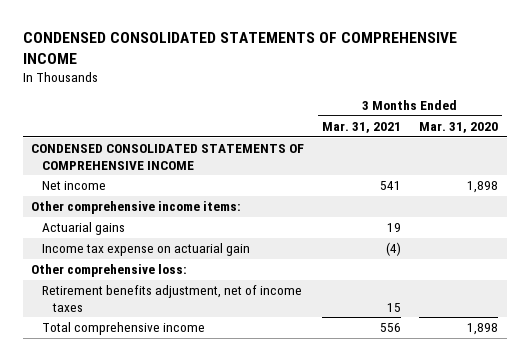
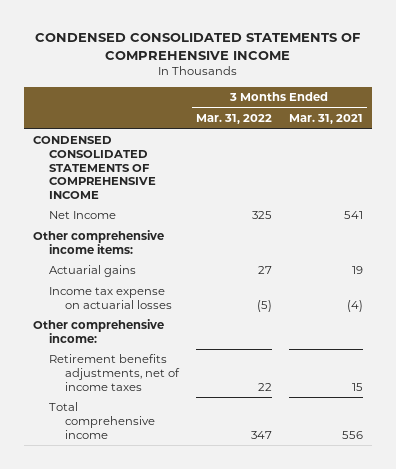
[418,121,498,133] Mar. 31, 2020 -> none
none -> [195,114,272,125] Mar. 31, 2022
[42,181,107,191] Net income -> [48,211,116,220] Net Income
[42,243,251,257] Income tax expense on actuarial gain -> [48,287,172,310] Income tax expense on actuarial losses
[31,264,188,278] Other comprehensive loss: -> [32,319,164,344] Other comprehensive income:
[42,285,303,312] Retirement benefits adjustment, net of income taxes -> [48,354,180,391] Retirement benefits adjustments, net of income taxes

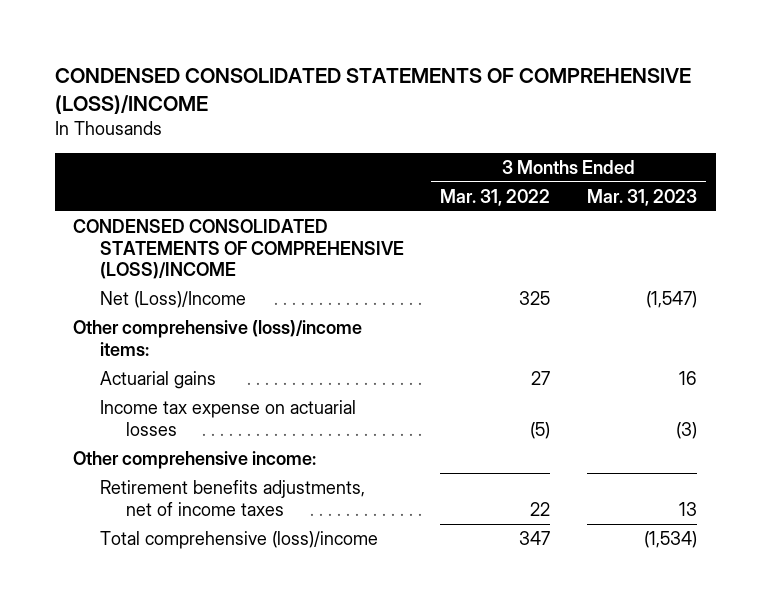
[34,33,360,60] CONDENSED CONSOLIDATED STATEMENTS OF COMPREHENSIVE INCOME -> [54,67,691,114] CONDENSED CONSOLIDATED STATEMENTS OF COMPREHENSIVE (LOSS)/INCOME
[289,114,364,125] Mar. 31, 2021 -> none
none -> [587,188,698,206] Mar. 31, 2023
[32,136,156,200] CONDENSED CONSOLIDATED STATEMENTS OF COMPREHENSIVE INCOME -> [73,218,404,280] CONDENSED CONSOLIDATED STATEMENTS OF COMPREHENSIVE (LOSS)/INCOME
[48,211,116,220] Net Income -> [99,290,246,308] Net (Loss)/Income
[32,230,164,255] Other comprehensive income items: -> [73,319,363,356] Other comprehensive (loss)/income items:
[48,402,155,439] Total comprehensive income -> [99,530,378,549] Total comprehensive (loss)/income

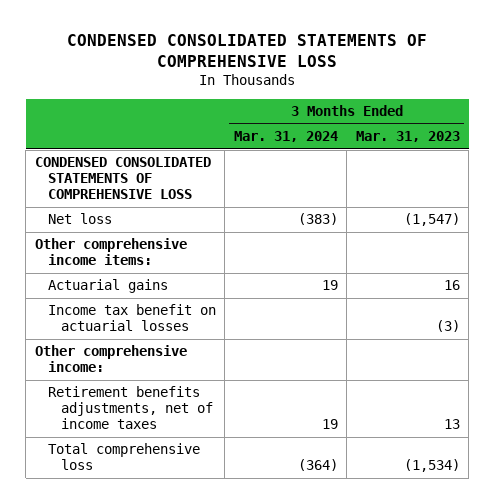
[54,67,691,114] CONDENSED CONSOLIDATED STATEMENTS OF COMPREHENSIVE (LOSS)/INCOME -> [67,34,428,68] CONDENSED CONSOLIDATED STATEMENTS OF COMPREHENSIVE LOSS
[440,188,551,206] Mar. 31, 2022 -> none
none -> [233,131,338,143] Mar. 31, 2024
[73,218,404,280] CONDENSED CONSOLIDATED STATEMENTS OF COMPREHENSIVE (LOSS)/INCOME -> [34,157,211,200] CONDENSED CONSOLIDATED STATEMENTS OF COMPREHENSIVE LOSS
[99,290,246,308] Net (Loss)/Income -> [47,213,112,225] Net loss
[73,319,363,356] Other comprehensive (loss)/income items: -> [34,238,187,266] Other comprehensive income items:
[99,399,356,436] Income tax expense on actuarial losses -> [47,304,216,332] Income tax benefit on actuarial losses
[99,530,378,549] Total comprehensive (loss)/income -> [47,443,200,471] Total comprehensive loss

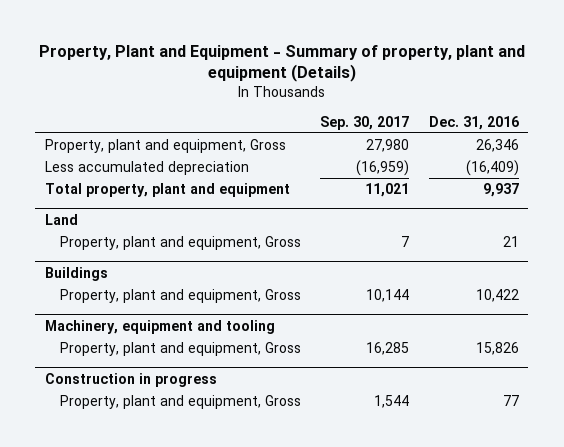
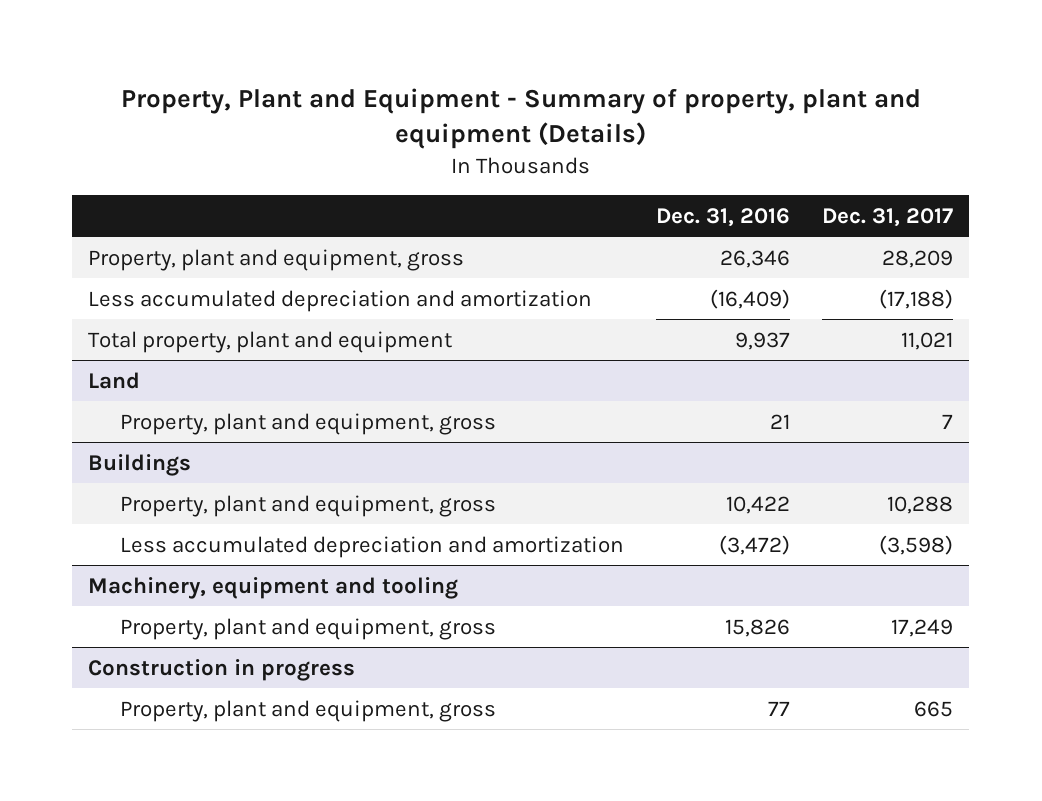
[320,115,410,130] Sep. 30, 2017 -> none
none -> [822,207,954,227] Dec. 31, 2017
[45,138,287,153] Property, plant and equipment, Gross -> [88,248,465,271] Property, plant and equipment, gross
[45,160,250,175] Less accumulated depreciation -> [88,289,593,312] Less accumulated depreciation and amortization
[60,235,302,250] Property, plant and equipment, Gross -> [119,412,496,435] Property, plant and equipment, gross
[60,288,302,303] Property, plant and equipment, Gross -> [119,494,496,517] Property, plant and equipment, gross
none -> [119,535,624,558] Less accumulated depreciation and amortization
[60,341,302,356] Property, plant and equipment, Gross -> [119,617,496,640] Property, plant and equipment, gross
[60,394,302,409] Property, plant and equipment, Gross -> [119,699,496,722] Property, plant and equipment, gross

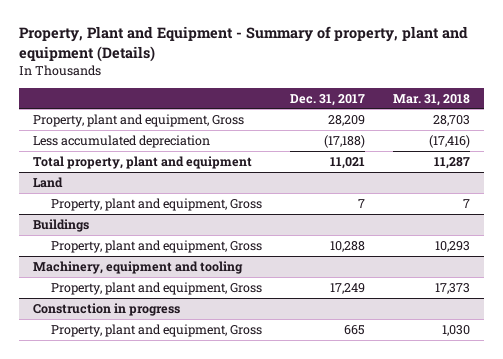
[656,207,791,227] Dec. 31, 2016 -> none
none -> [392,93,470,106] Mar. 31, 2018
[88,248,465,271] Property, plant and equipment, gross -> [32,113,244,127] Property, plant and equipment, Gross
[88,289,593,312] Less accumulated depreciation and amortization -> [32,134,210,148] Less accumulated depreciation
[119,412,496,435] Property, plant and equipment, gross -> [50,197,262,211] Property, plant and equipment, Gross
[119,535,624,558] Less accumulated depreciation and amortization -> none
[119,494,496,517] Property, plant and equipment, gross -> [50,239,262,253] Property, plant and equipment, Gross
[119,617,496,640] Property, plant and equipment, gross -> [50,281,262,295] Property, plant and equipment, Gross
[119,699,496,722] Property, plant and equipment, gross -> [50,323,262,337] Property, plant and equipment, Gross

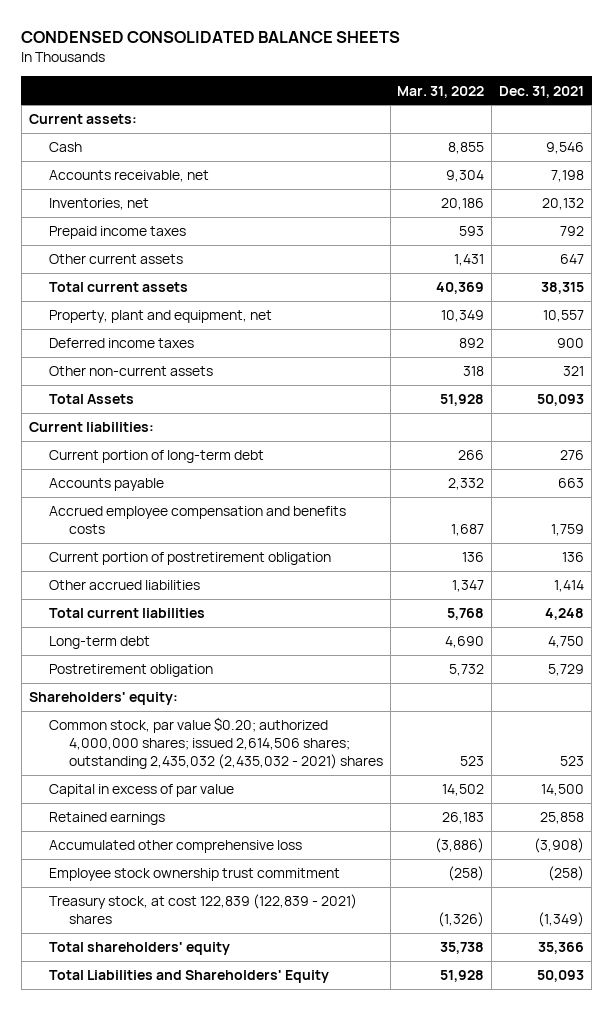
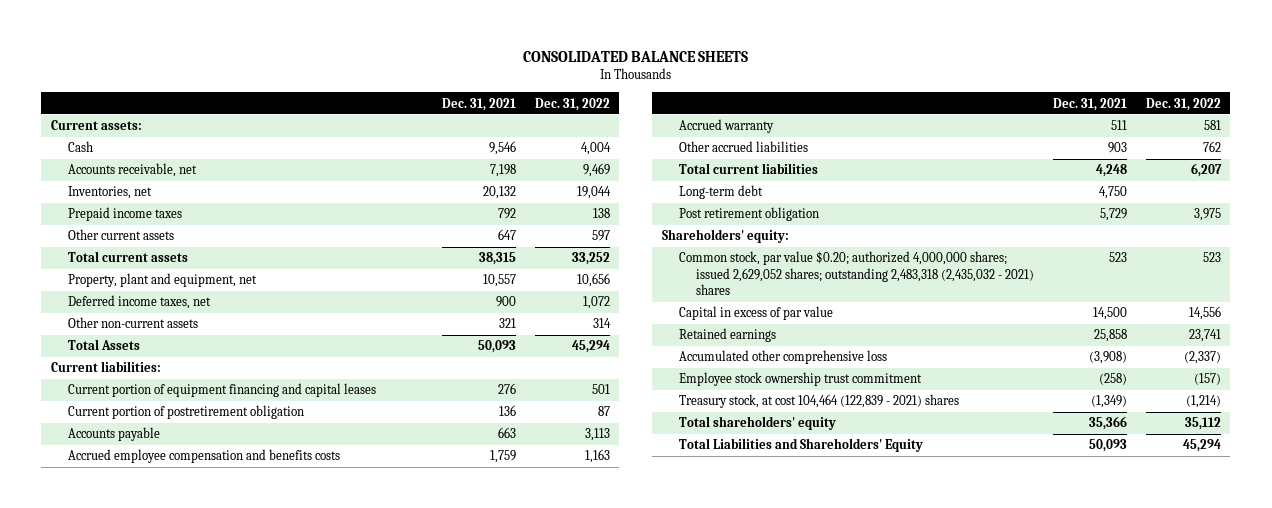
[21,31,401,44] CONDENSED CONSOLIDATED BALANCE SHEETS -> [522,50,748,62] CONSOLIDATED BALANCE SHEETS
[397,85,485,98] Mar. 31, 2022 -> none
none -> [534,97,610,111] Dec. 31, 2022
[48,338,194,349] Deferred income taxes -> [67,295,211,310] Deferred income taxes, net
[48,450,264,464] Current portion of long-term debt -> [67,383,376,398] Current portion of equipment financing and capital leases
[48,552,331,566] Current portion of postretirement obligation -> [67,405,304,420] Current portion of postretirement obligation
none -> [678,119,774,134] Accrued warranty
[554,580,585,593] 1,414 -> [1107,142,1127,154] 903
[48,664,213,678] Postretirement obligation -> [678,207,819,222] Post retirement obligation
[48,717,383,769] Common stock, par value $0.20; authorized 4,000,000 shares; issued 2,614,506 shares; outstanding 2,435,032 (2,435,032 - 2021) shares -> [678,251,1034,296] Common stock, par value $0.20; authorized 4,000,000 shares; issued 2,629,052 shares; outstanding 2,483,318 (2,435,032 - 2021) shares
[48,894,357,924] Treasury stock, at cost 122,839 (122,839 - 2021) shares -> [678,394,959,409] Treasury stock, at cost 104,464 (122,839 - 2021) shares

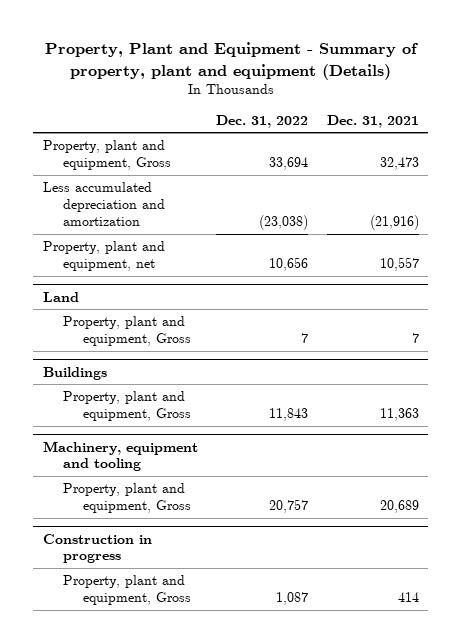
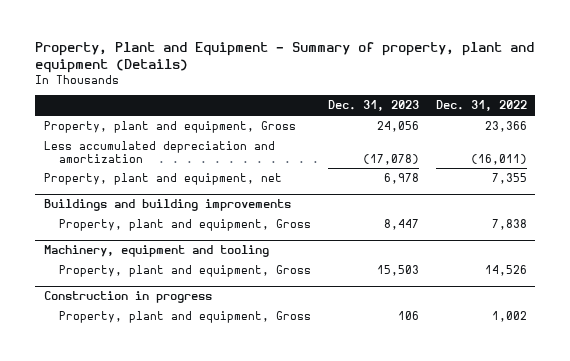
[326,114,419,128] Dec. 31, 2021 -> none
none -> [327,100,419,112] Dec. 31, 2023
[42,291,79,302] Land -> none
[42,366,107,380] Buildings -> none
[62,391,192,421] Property, plant and equipment, Gross -> none
[269,156,309,170] 33,694 -> [484,121,527,133] 23,366
[259,214,309,230] (23,038) -> [470,153,527,165] (16,011)
[269,256,309,271] 10,656 -> [491,173,527,185] 7,355
none -> [43,199,291,212] Buildings and building improvements
[301,332,309,343] 7 -> [491,219,527,231] 7,838
[269,498,309,513] 20,757 -> [484,265,527,277] 14,526
[276,591,309,605] 1,087 -> [491,311,527,323] 1,002

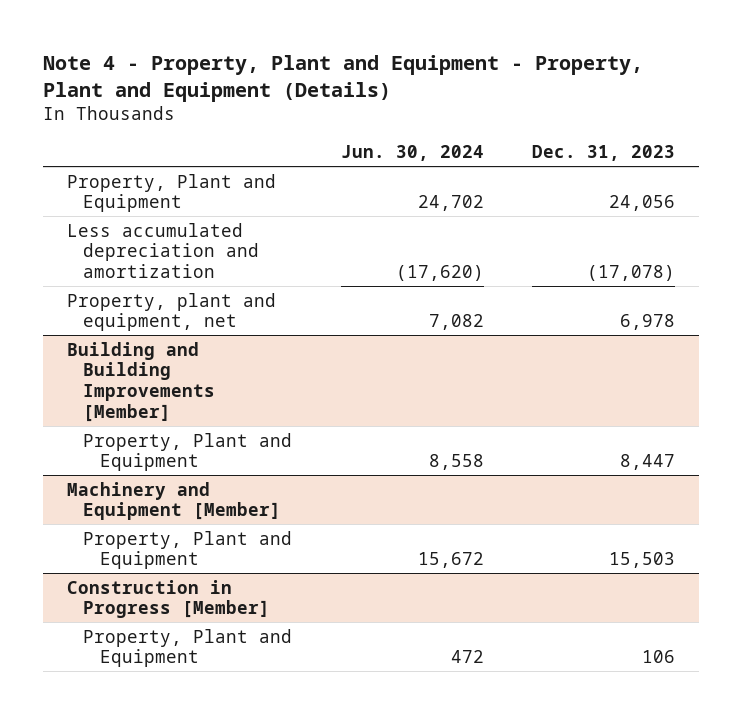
[35,42,535,74] Property, Plant and Equipment - Summary of property, plant and equipment (Details) -> [42,54,643,102] Note 4 - Property, Plant and Equipment - Property, Plant and Equipment (Details)
[435,100,527,112] Dec. 31, 2022 -> none
none -> [340,145,484,162] Jun. 30, 2024
[43,121,296,134] Property, plant and equipment, Gross -> [66,173,276,213] Property, Plant and Equipment
[43,199,291,212] Buildings and building improvements -> [66,341,216,423] Building and Building Improvements [Member]
[59,219,312,232] Property, plant and equipment, Gross -> [83,432,293,472] Property, Plant and Equipment
[43,245,269,258] Machinery, equipment and tooling -> [66,481,282,521] Machinery and Equipment [Member]
[59,265,312,278] Property, plant and equipment, Gross -> [83,530,293,570] Property, Plant and Equipment
[43,291,212,304] Construction in progress -> [66,579,271,619] Construction in Progress [Member]
[59,311,312,324] Property, plant and equipment, Gross -> [83,628,293,668] Property, Plant and Equipment

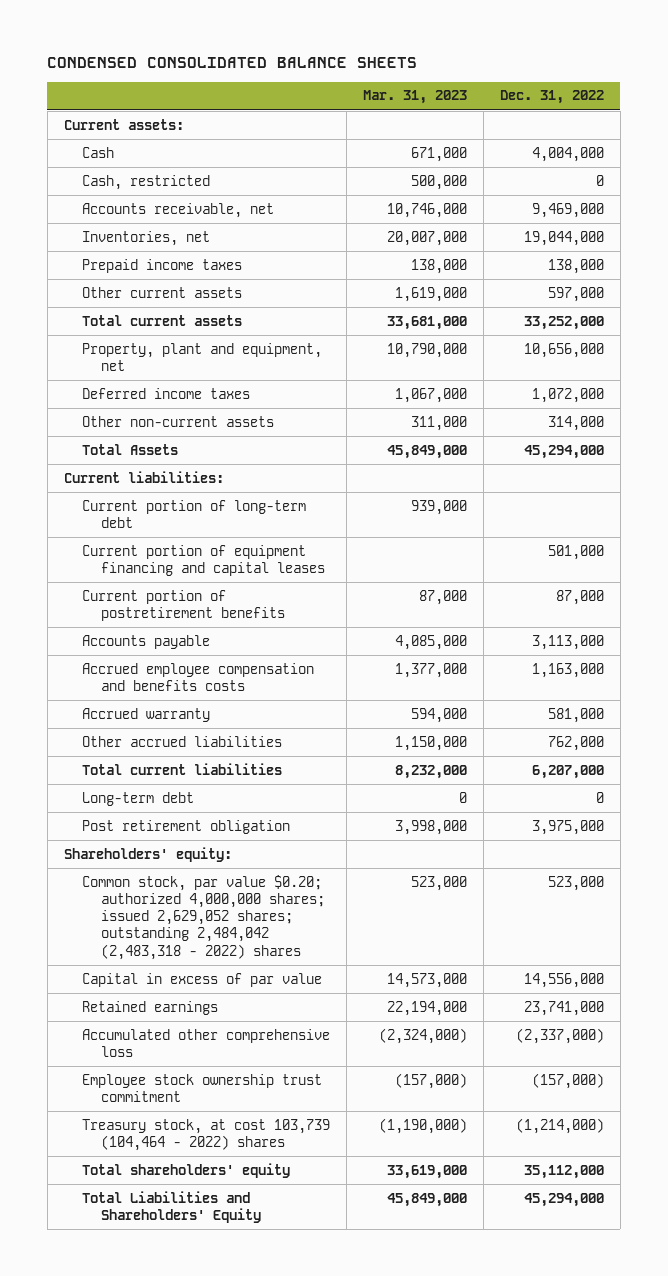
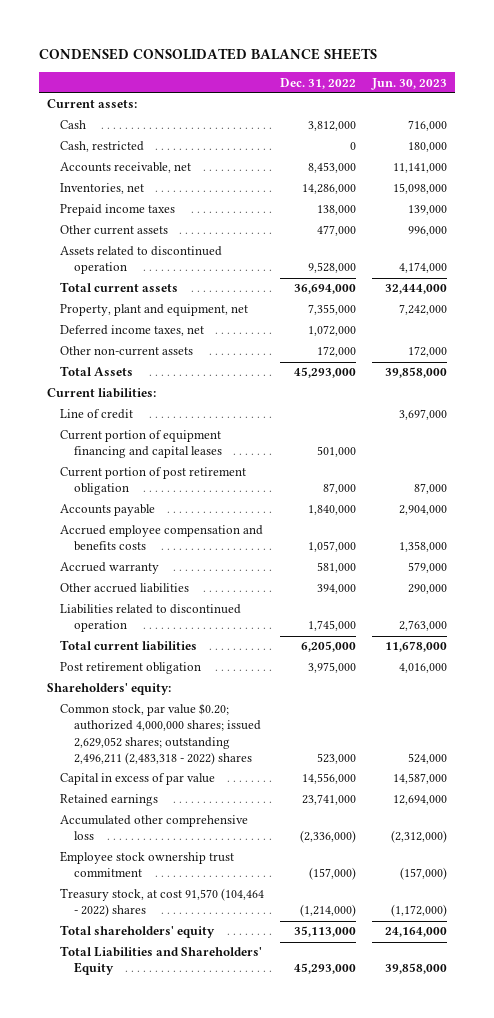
[363,90,468,105] Mar. 31, 2023 -> none
none -> [370,77,447,90] Jun. 30, 2023
[531,146,604,162] 4,004,000 -> [308,121,357,132] 3,812,000
[531,202,604,218] 9,469,000 -> [308,162,357,174] 8,453,000
[523,230,604,246] 19,044,000 -> [302,184,357,195] 14,286,000
[547,286,604,302] 597,000 -> [317,225,357,237] 477,000
none -> [60,246,223,275] Assets related to discontinued operation
[523,315,604,330] 33,252,000 -> [294,284,357,295] 36,694,000
[523,342,604,358] 10,656,000 -> [308,304,357,316] 7,355,000
[82,387,251,399] Deferred income taxes -> [60,325,205,337] Deferred income taxes, net
[547,415,604,431] 314,000 -> [317,346,357,358] 172,000
[523,444,604,459] 45,294,000 -> [294,367,357,379] 45,293,000
[82,499,307,528] Current portion of long-term debt -> none
none -> [60,409,134,420] Line of credit
[82,589,285,621] Current portion of postretirement benefits -> [60,467,247,496] Current portion of post retirement obligation
[531,634,604,650] 3,113,000 -> [308,505,357,516] 1,840,000
[531,662,604,678] 1,163,000 -> [308,541,357,553] 1,057,000
[82,791,195,806] Long-term debt -> none
[547,735,604,751] 762,000 -> [317,584,357,595] 394,000
none -> [60,604,242,633] Liabilities related to discontinued operation
[531,764,604,779] 6,207,000 -> [301,641,357,653] 6,205,000
[82,874,325,960] Common stock, par value $0.20; authorized 4,000,000 shares; issued 2,629,052 shares; outstanding 2,484,042 (2,483,318 - 2022) shares -> [60,703,261,765] Common stock, par value $0.20; authorized 4,000,000 shares; issued 2,629,052 shares; outstanding 2,496,211 (2,483,318 - 2022) shares
[515,1027,604,1044] (2,337,000) -> [300,830,357,844] (2,336,000)
[82,1118,331,1151] Treasury stock, at cost 103,739 (104,464 - 2022) shares -> [60,888,265,918] Treasury stock, at cost 91,570 (104,464 - 2022) shares
[523,1164,604,1179] 35,112,000 -> [294,926,357,938] 35,113,000
[523,1192,604,1207] 45,294,000 -> [294,963,357,975] 45,293,000

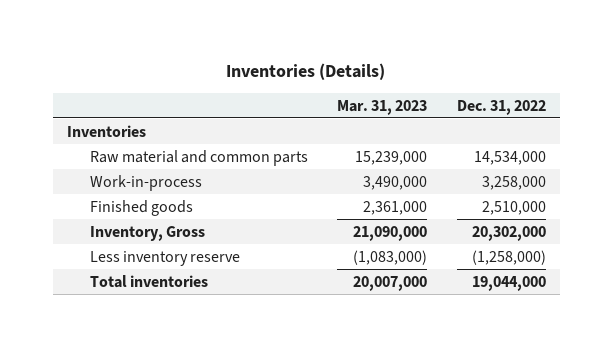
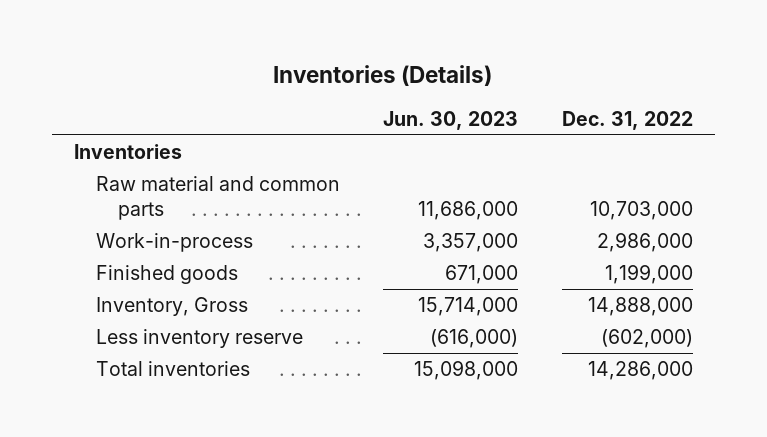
[337,99,428,115] Mar. 31, 2023 -> none
none -> [383,110,519,130] Jun. 30, 2023
[473,150,546,165] 14,534,000 -> [589,200,693,220] 10,703,000
[481,175,546,190] 3,258,000 -> [596,232,693,253] 2,986,000
[481,200,546,215] 2,510,000 -> [604,264,693,285] 1,199,000
[471,225,546,241] 20,302,000 -> [587,297,693,317] 14,888,000
[471,249,546,265] (1,258,000) -> [600,329,693,349] (602,000)
[471,275,546,291] 19,044,000 -> [587,361,693,381] 14,286,000

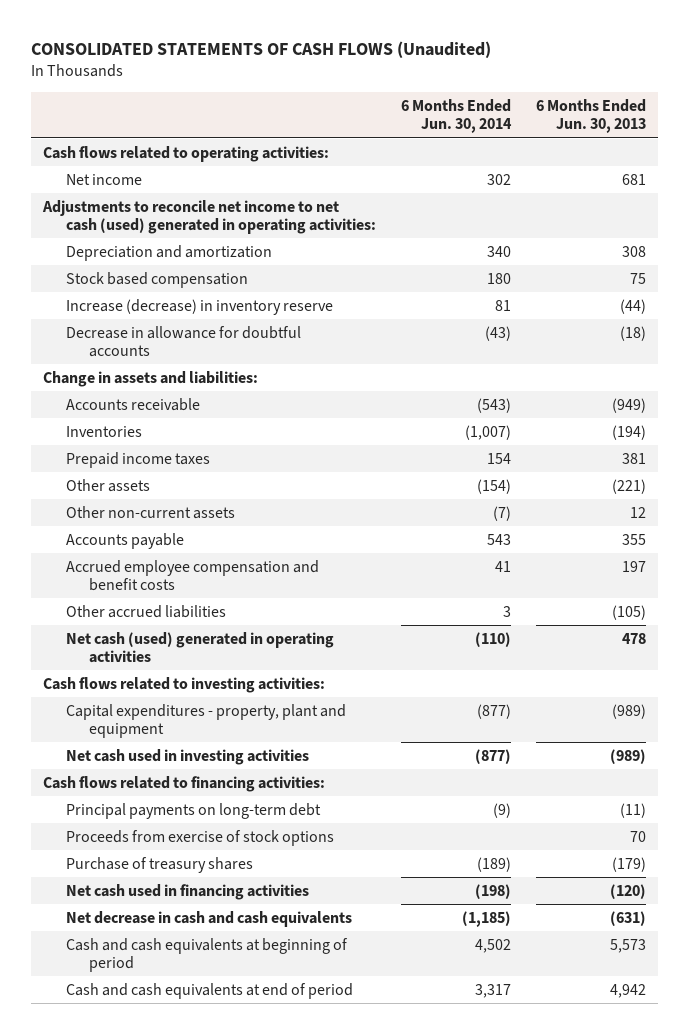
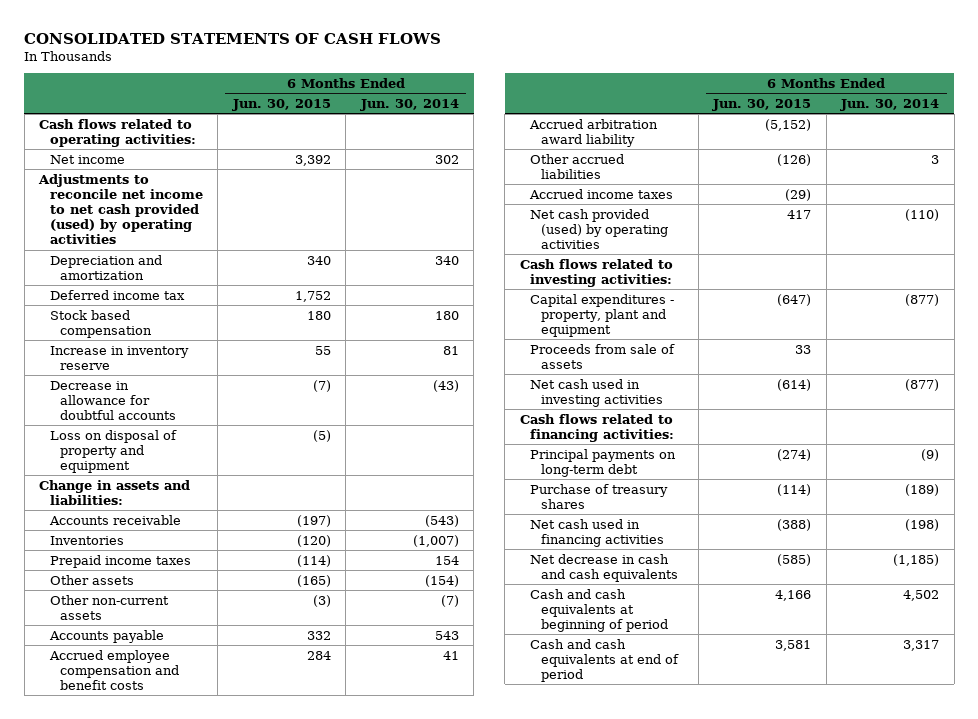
[30,41,491,59] CONSOLIDATED STATEMENTS OF CASH FLOWS (Unaudited) -> [24,32,442,44] CONSOLIDATED STATEMENTS OF CASH FLOWS
[535,98,646,134] 6 Months Ended Jun. 30, 2013 -> none
none -> [231,98,331,111] Jun. 30, 2015
[42,199,377,235] Adjustments to reconcile net income to net cash (used) generated in operating activities: -> [38,173,203,245] Adjustments to reconcile net income to net cash provided (used) by operating activities
none -> [49,289,185,300] Deferred income tax
[66,298,334,315] Increase (decrease) in inventory reserve -> [49,345,189,370] Increase in inventory reserve
none -> [49,429,177,473] Loss on disposal of property and equipment
none -> [529,118,659,147] Accrued arbitration award liability
none -> [529,188,674,199] Accrued income taxes
[66,631,335,664] Net cash (used) generated in operating activities -> [530,208,668,249] Net cash provided (used) by operating activities
none -> [530,343,676,369] Proceeds from sale of assets
[66,829,335,846] Proceeds from exercise of stock options -> none

